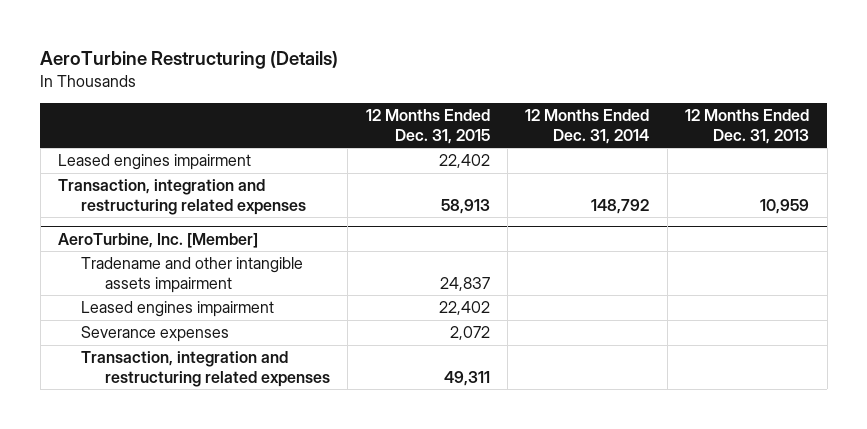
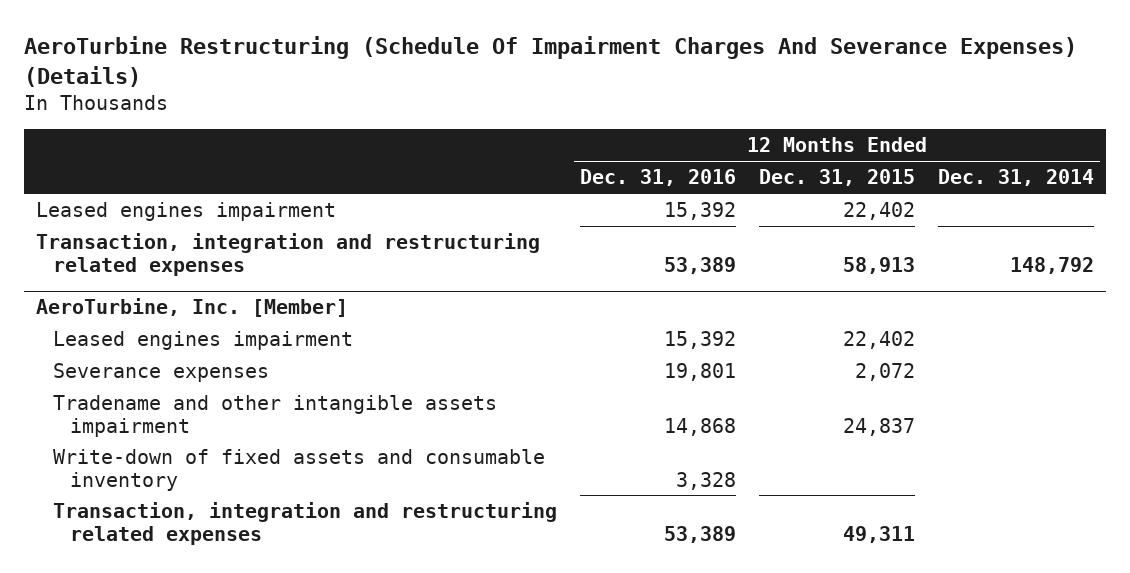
[40,51,339,70] AeroTurbine Restructuring (Details) -> [24,35,1078,87] AeroTurbine Restructuring (Schedule Of Impairment Charges And Severance Expenses) (Details)
[685,109,810,144] 12 Months Ended Dec. 31, 2013 -> none
none -> [579,169,736,187] Dec. 31, 2016
[81,257,304,293] Tradename and other intangible assets impairment -> [52,395,497,437] Tradename and other intangible assets impairment
none -> [52,449,545,491] Write-down of fixed assets and consumable inventory

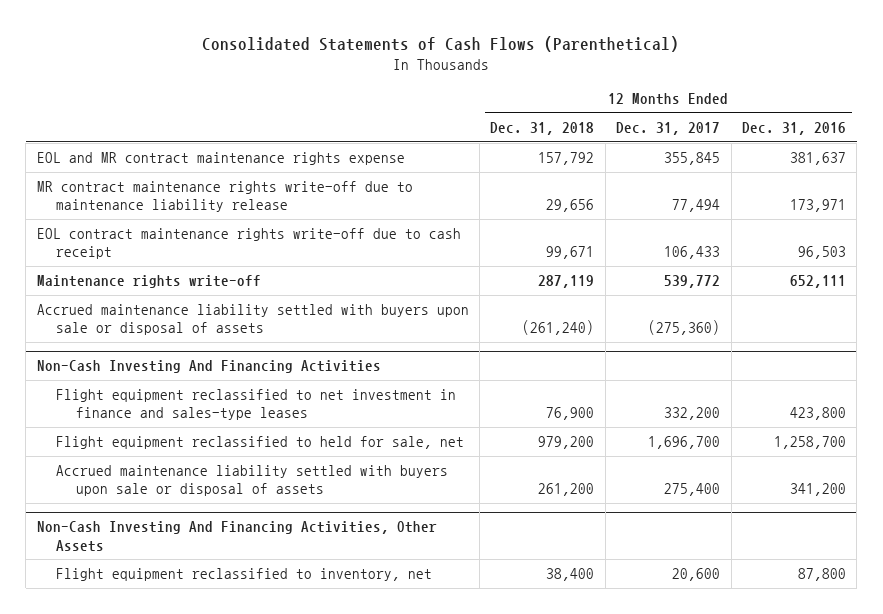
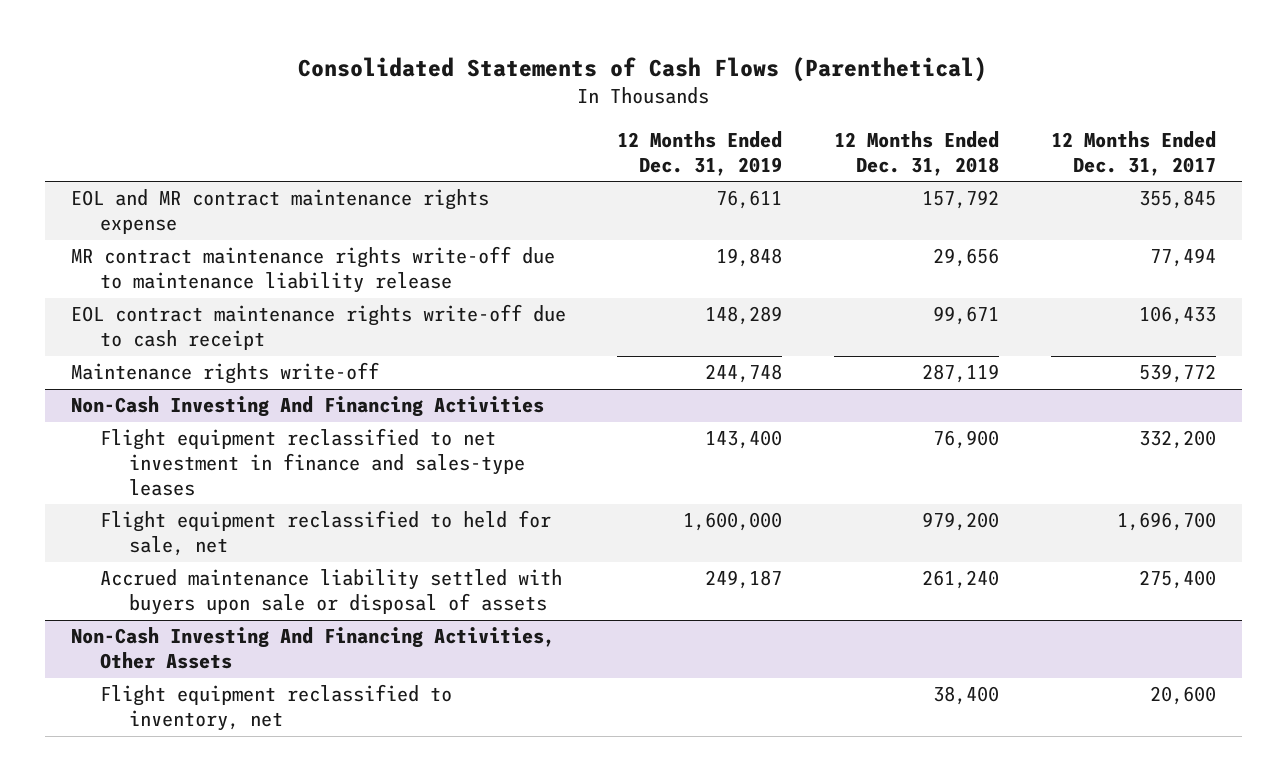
[742,122,847,136] Dec. 31, 2016 -> none
none -> [617,130,783,176] 12 Months Ended Dec. 31, 2019
[36,304,469,336] Accrued maintenance liability settled with buyers upon sale or disposal of assets -> none
[538,483,595,497] 261,200 -> [922,570,1000,590] 261,240

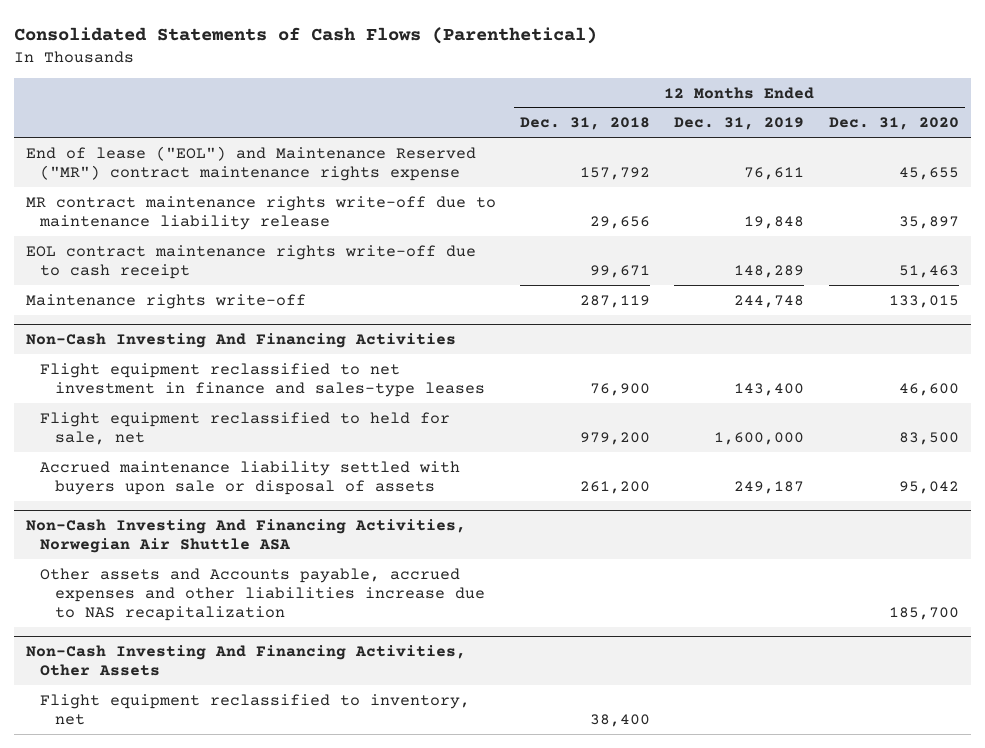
[1050,130,1216,176] 12 Months Ended Dec. 31, 2017 -> none
none -> [828,117,959,131] Dec. 31, 2020
[70,189,489,235] EOL and MR contract maintenance rights expense -> [26,145,477,181] End of lease ("EOL") and Maintenance Reserved ("MR") contract maintenance rights expense
[922,570,1000,590] 261,240 -> [580,480,651,494] 261,200
none -> [26,519,467,554] Non-Cash Investing And Financing Activities, Norwegian Air Shuttle ASA
none -> [40,567,485,621] Other assets and Accounts payable, accrued expenses and other liabilities increase due to NAS recapitalization

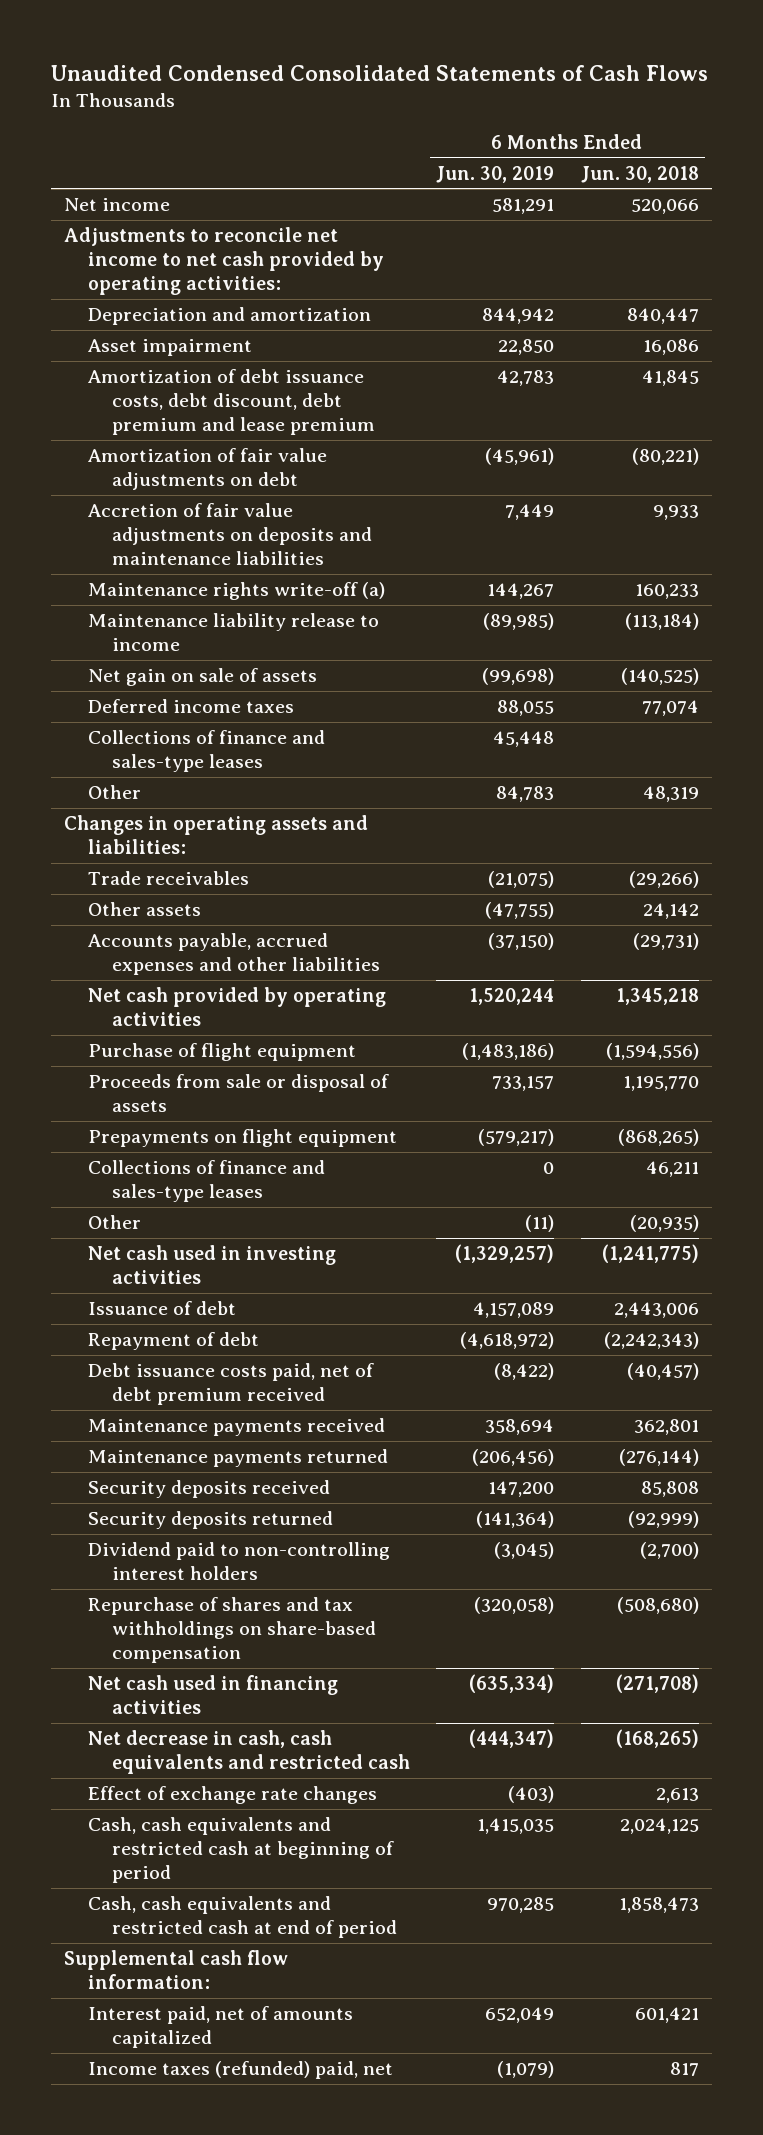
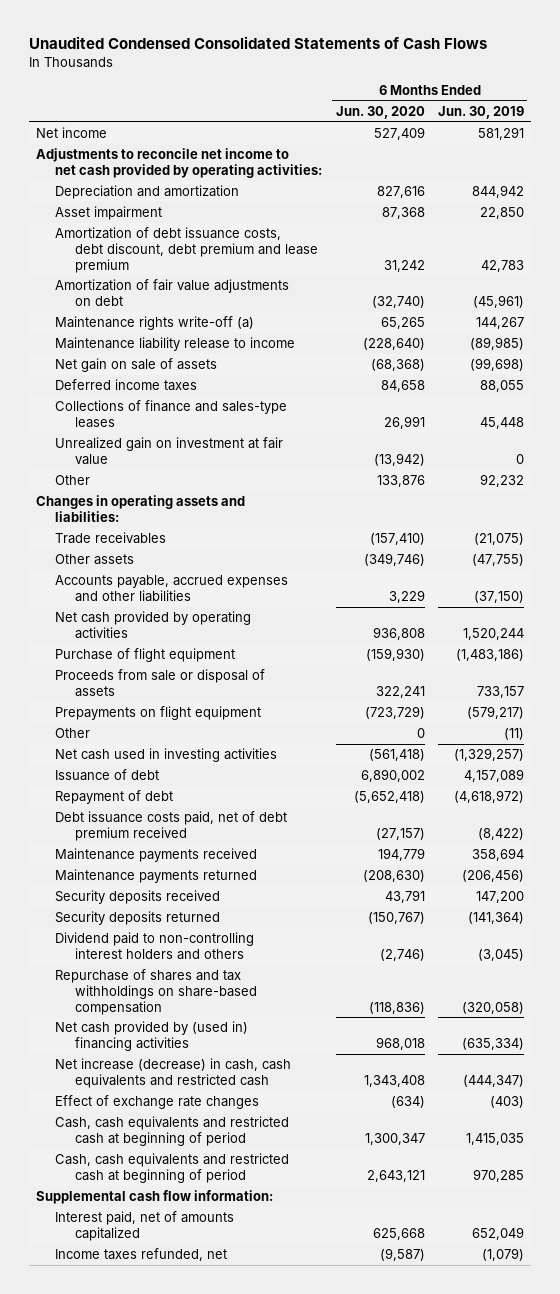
[580,165,699,183] Jun. 30, 2018 -> none
none -> [335,106,425,120] Jun. 30, 2020
[88,503,372,566] Accretion of fair value adjustments on deposits and maintenance liabilities -> none
none -> [55,437,284,465] Unrealized gain on investment at fair value
[496,786,555,803] 84,783 -> [480,474,525,488] 92,232
[88,1160,326,1203] Collections of finance and sales-type leases -> none
[88,1542,391,1581] Dividend paid to non-controlling interest holders -> [55,932,255,960] Dividend paid to non-controlling interest holders and others
[88,1675,339,1715] Net cash used in financing activities -> [55,1021,249,1051] Net cash provided by (used in) financing activities
[88,1730,410,1775] Net decrease in cash, cash equivalents and restricted cash -> [55,1058,292,1088] Net increase (decrease) in cash, cash equivalents and restricted cash
[88,1896,397,1939] Cash, cash equivalents and restricted cash at end of period -> [55,1153,290,1183] Cash, cash equivalents and restricted cash at beginning of period
[88,2061,394,2080] Income taxes (refunded) paid, net -> [55,1248,228,1262] Income taxes refunded, net

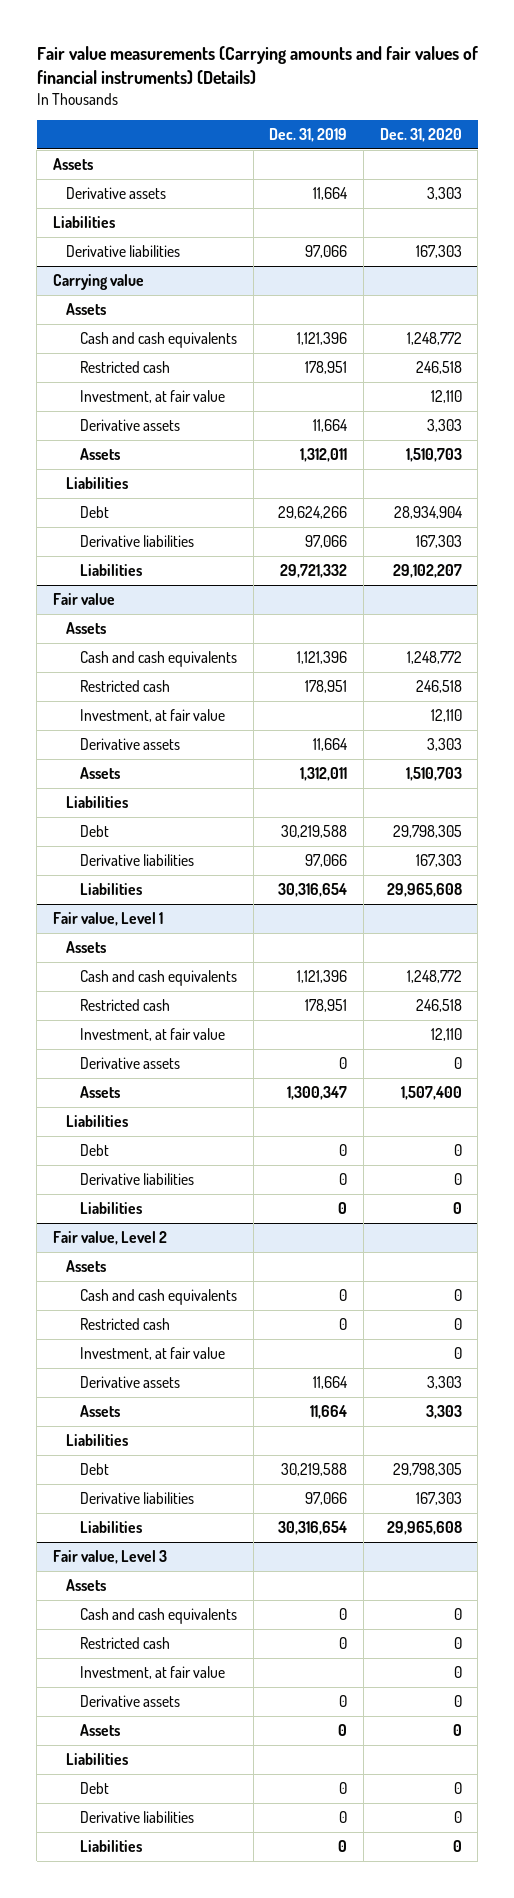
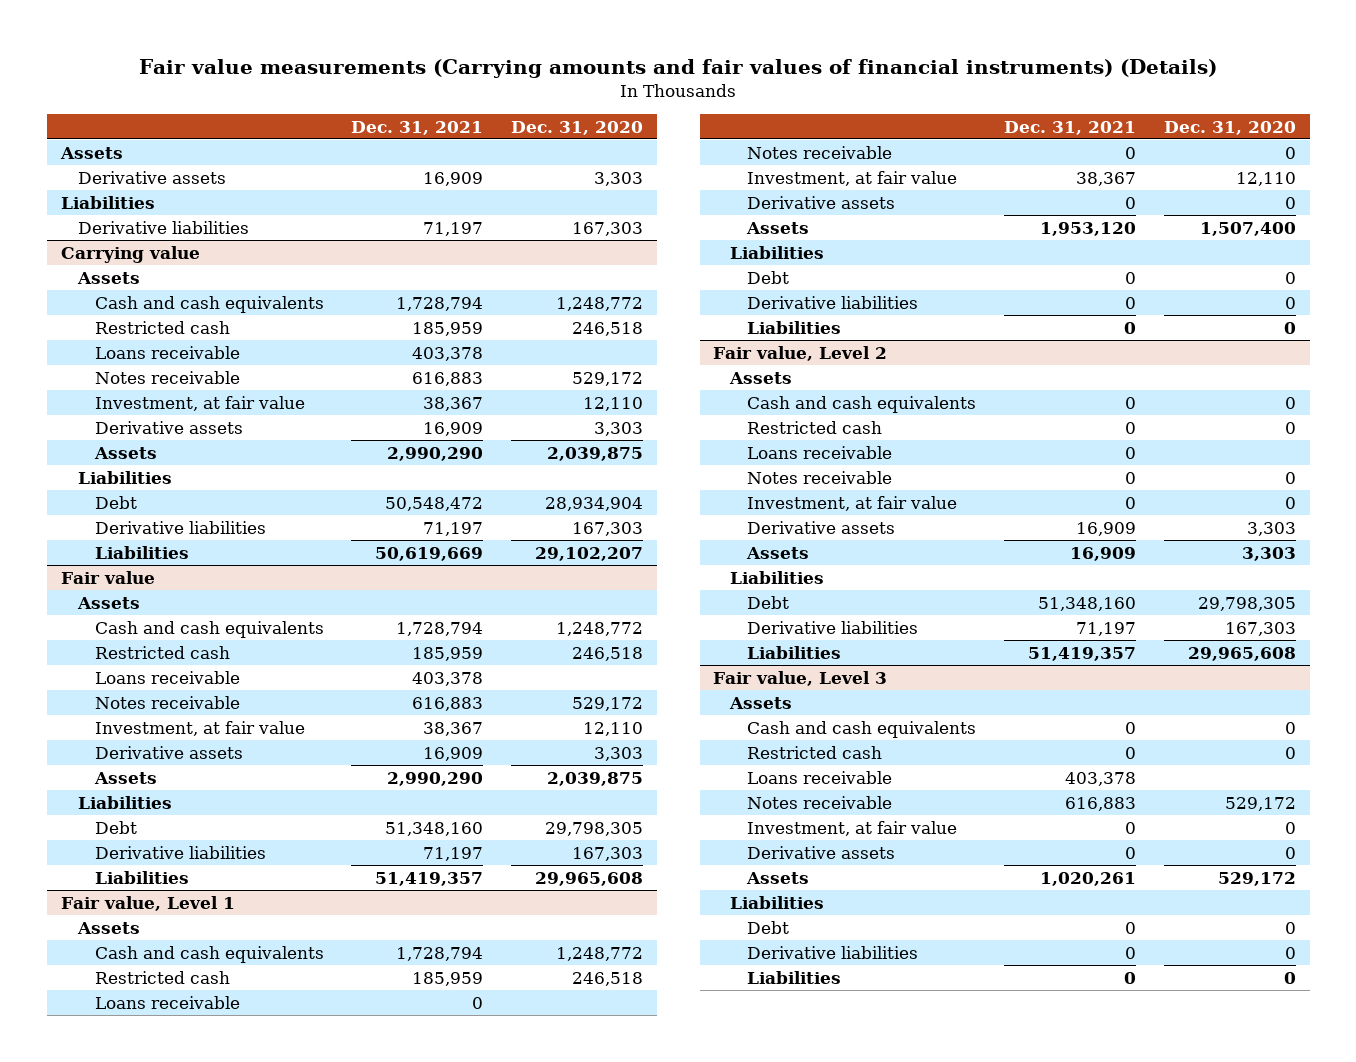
[269,128,348,143] Dec. 31, 2019 -> none
none -> [351,120,484,135] Dec. 31, 2021
none -> [94,345,240,359] Loans receivable
none -> [94,370,240,384] Notes receivable
[405,448,462,463] 1,510,703 -> [547,446,644,461] 2,039,875
none -> [94,670,240,684] Loans receivable
none -> [94,695,240,709] Notes receivable
[405,767,462,782] 1,510,703 -> [547,771,644,786] 2,039,875
none -> [94,995,240,1009] Loans receivable
none -> [747,145,893,159] Notes receivable
none -> [747,445,893,459] Loans receivable
none -> [747,470,893,484] Notes receivable
none -> [747,770,893,784] Loans receivable
none -> [747,795,893,809] Notes receivable
[452,1724,462,1737] 0 -> [1217,871,1296,886] 529,172

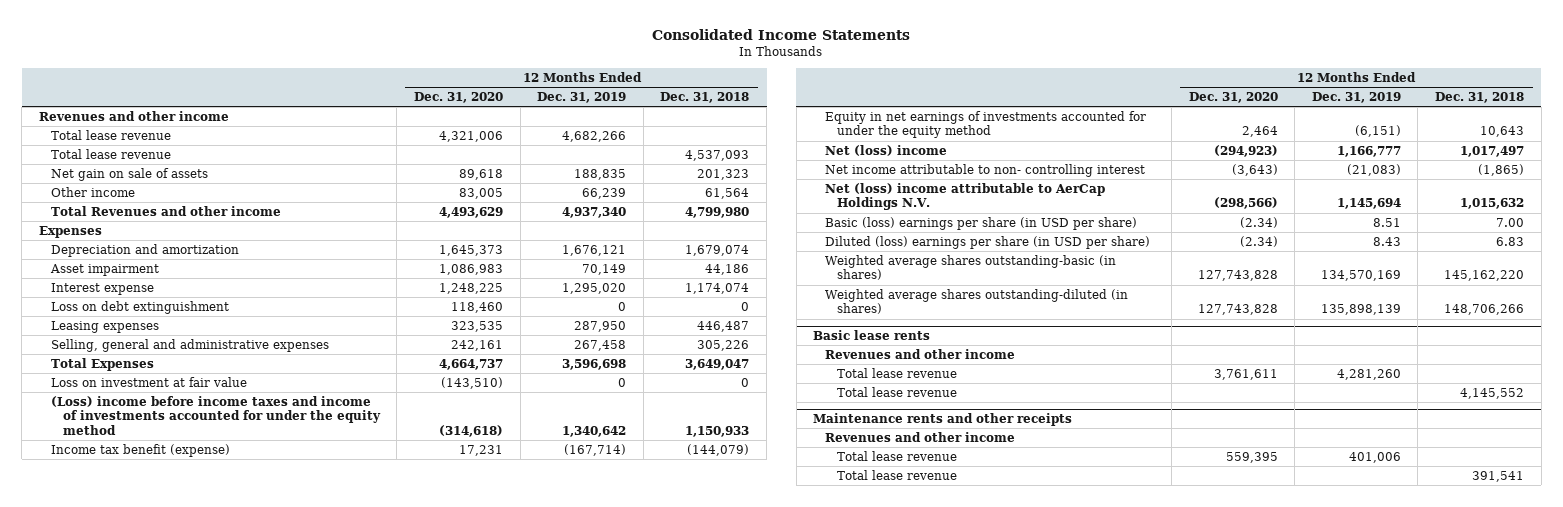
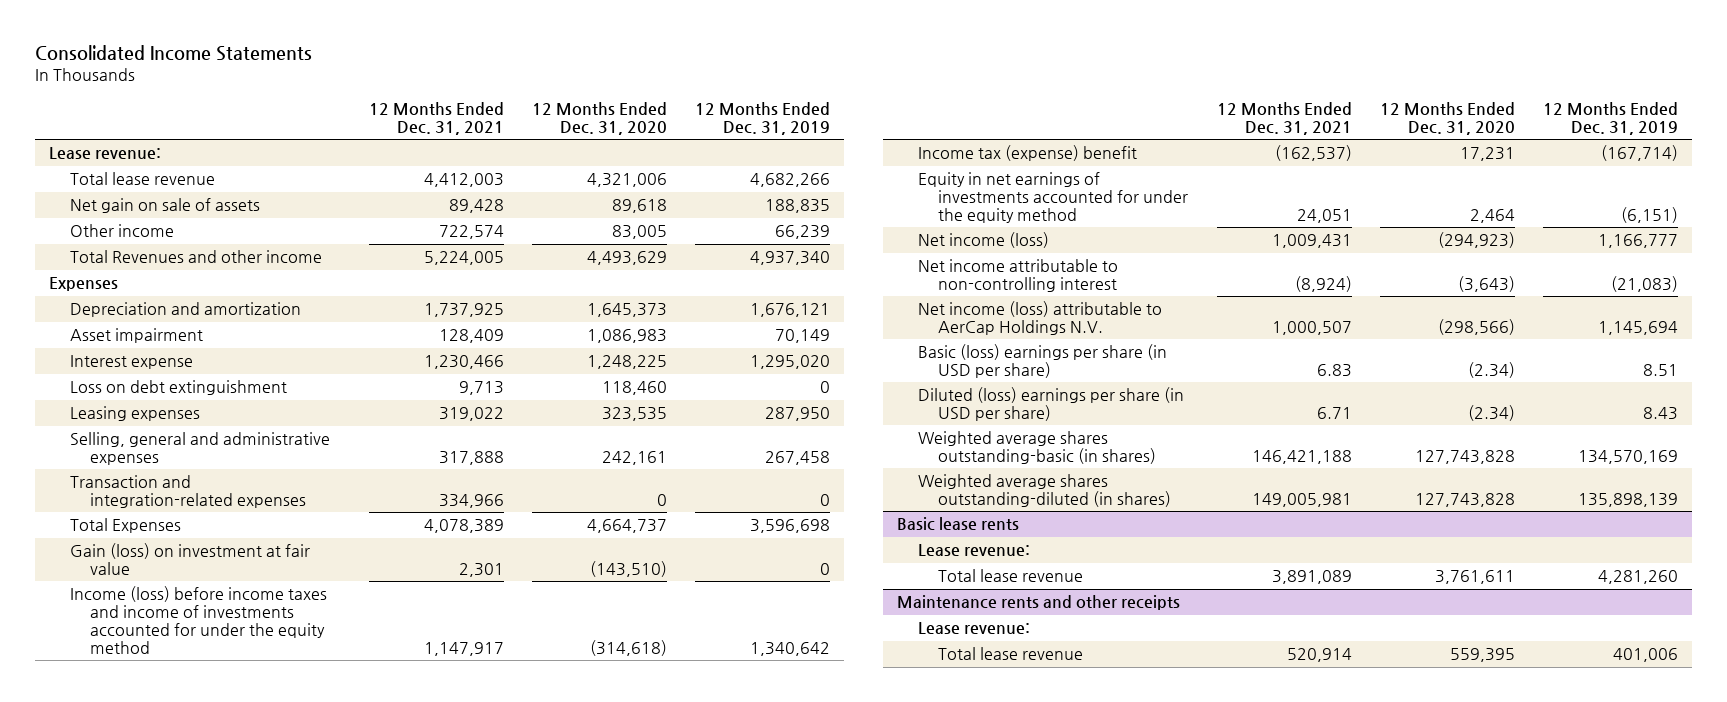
[660,92,750,104] Dec. 31, 2018 -> none
none -> [368,101,504,135] 12 Months Ended Dec. 31, 2021
[38,110,229,121] Revenues and other income -> none
none -> [49,147,162,160] Lease revenue:
[50,148,171,159] Total lease revenue -> none
none -> [69,475,307,509] Transaction and integration-related expenses
[50,376,247,387] Loss on investment at fair value -> [69,543,310,576] Gain (loss) on investment at fair value
[50,395,381,435] (Loss) income before income taxes and income of investments accounted for under the equity method -> [69,586,327,655] Income (loss) before income taxes and income of investments accounted for under the equity method
[50,443,230,457] Income tax benefit (expense) -> [917,145,1137,162] Income tax (expense) benefit
[825,144,948,156] Net (loss) income -> [917,232,1049,249] Net income (loss)
[825,163,1146,177] Net income attributable to non- controlling interest -> [917,259,1118,293] Net income attributable to non-controlling interest
[825,182,1106,211] Net (loss) income attributable to AerCap Holdings N.V. -> [917,301,1162,336] Net income (loss) attributable to AerCap Holdings N.V.
[825,348,1016,359] Revenues and other income -> none
none -> [917,544,1030,557] Lease revenue:
[837,386,958,397] Total lease revenue -> none
[825,431,1016,442] Revenues and other income -> none
none -> [917,622,1030,635] Lease revenue:
[837,469,958,480] Total lease revenue -> none

